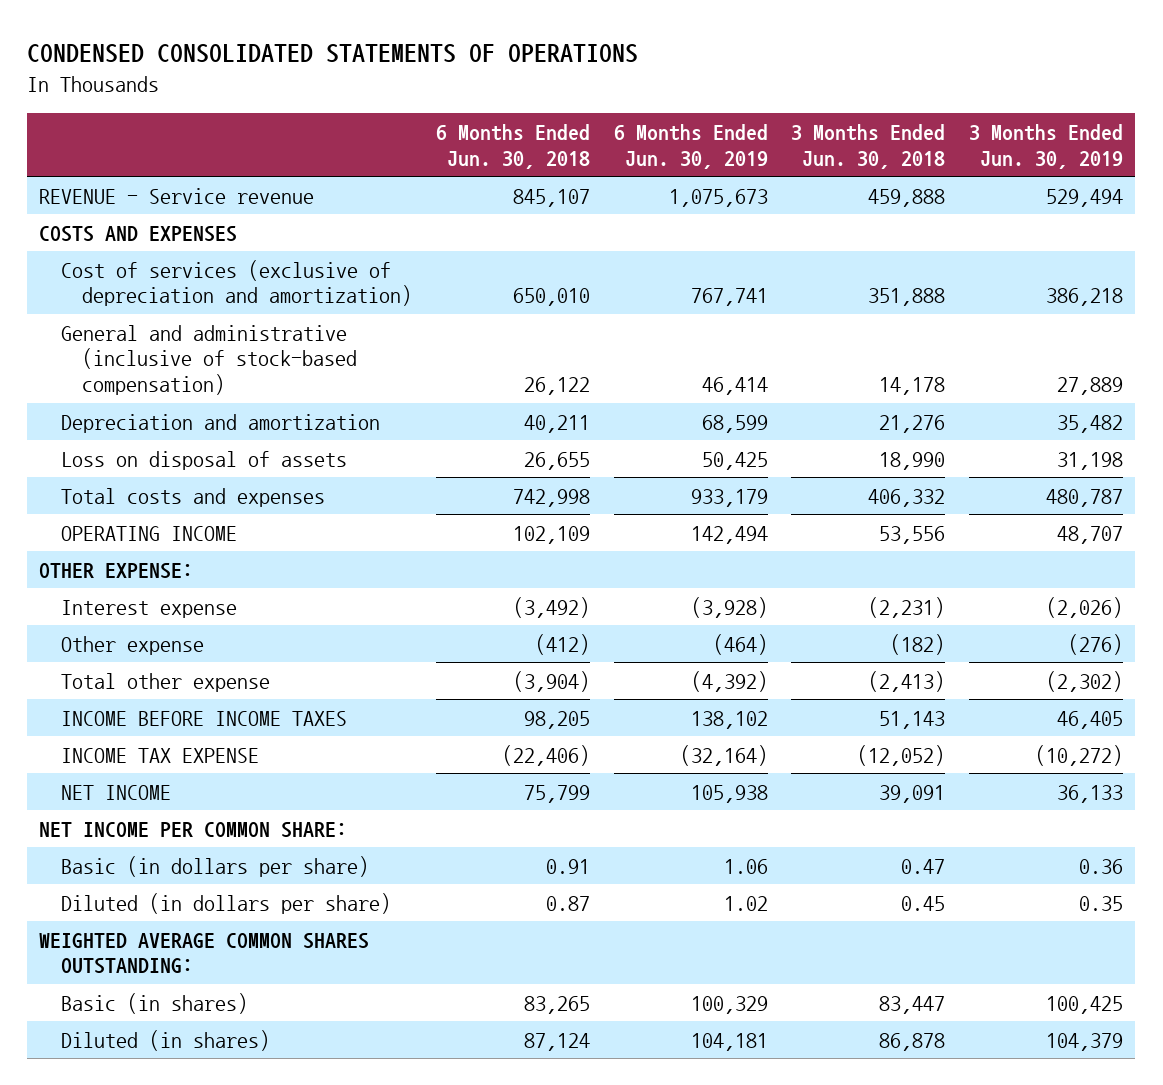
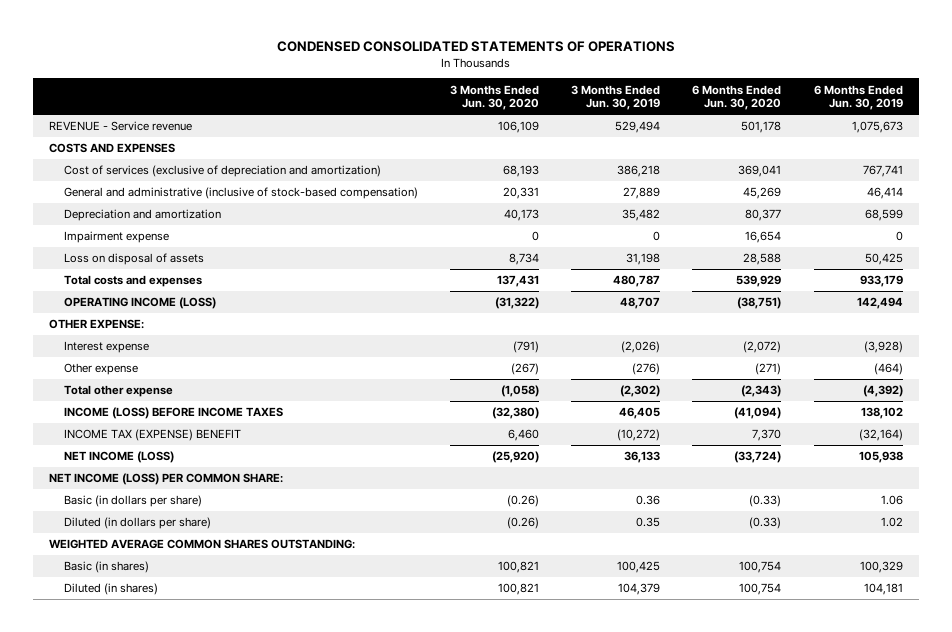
[435,123,590,169] 6 Months Ended Jun. 30, 2018 -> none
[791,123,946,169] 3 Months Ended Jun. 30, 2018 -> none
none -> [449,84,539,111] 3 Months Ended Jun. 30, 2020
none -> [692,84,782,111] 6 Months Ended Jun. 30, 2020
none -> [63,231,169,244] Impairment expense
[60,525,237,541] OPERATING INCOME -> [63,297,216,310] OPERATING INCOME (LOSS)
[60,710,347,726] INCOME BEFORE INCOME TAXES -> [63,407,283,420] INCOME (LOSS) BEFORE INCOME TAXES
[60,747,259,763] INCOME TAX EXPENSE -> [63,429,241,442] INCOME TAX (EXPENSE) BENEFIT
[60,784,171,800] NET INCOME -> [63,451,174,464] NET INCOME (LOSS)
[39,821,348,838] NET INCOME PER COMMON SHARE: -> [48,473,283,486] NET INCOME (LOSS) PER COMMON SHARE:

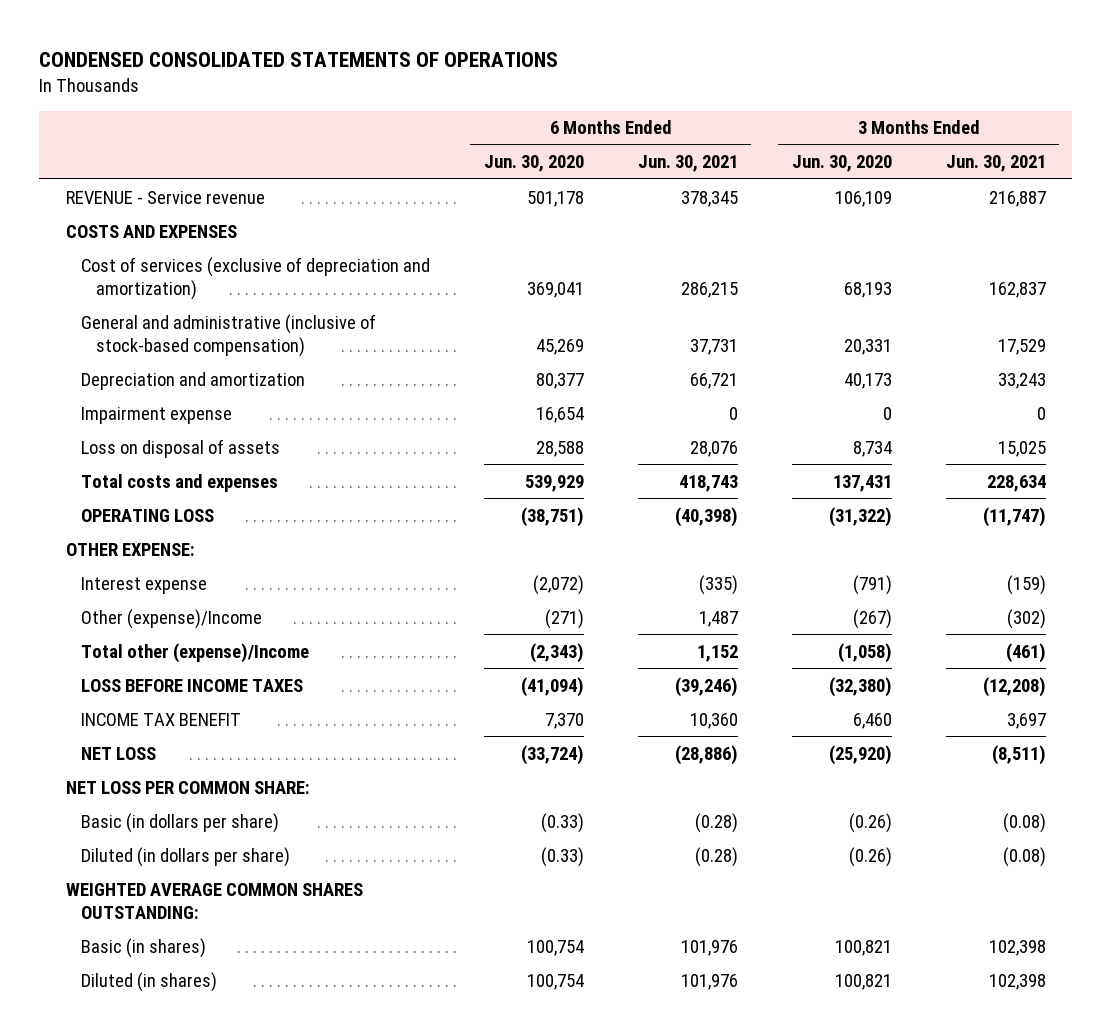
[571,84,661,111] 3 Months Ended Jun. 30, 2019 -> none
[813,84,903,111] 6 Months Ended Jun. 30, 2019 -> none
none -> [637,155,738,173] Jun. 30, 2021
none -> [945,155,1046,173] Jun. 30, 2021
[63,297,216,310] OPERATING INCOME (LOSS) -> [81,508,215,522] OPERATING LOSS
[63,363,138,376] Other expense -> [81,608,263,629] Other (expense)/Income
[63,385,173,398] Total other expense -> [81,642,310,663] Total other (expense)/Income
[63,407,283,420] INCOME (LOSS) BEFORE INCOME TAXES -> [81,678,304,692] LOSS BEFORE INCOME TAXES
[63,429,241,442] INCOME TAX (EXPENSE) BENEFIT -> [81,712,242,726] INCOME TAX BENEFIT
[63,451,174,464] NET INCOME (LOSS) -> [81,746,157,760] NET LOSS
[48,473,283,486] NET INCOME (LOSS) PER COMMON SHARE: -> [65,780,310,794] NET LOSS PER COMMON SHARE:

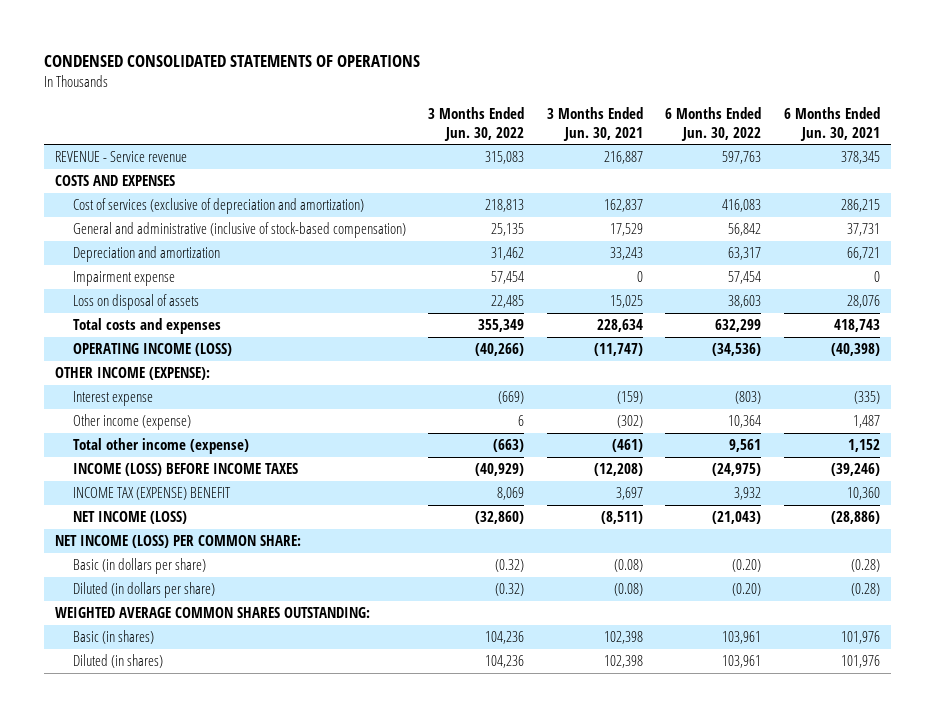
[483,155,584,173] Jun. 30, 2020 -> none
[791,155,892,173] Jun. 30, 2020 -> none
none -> [428,106,525,141] 3 Months Ended Jun. 30, 2022
none -> [665,106,762,141] 6 Months Ended Jun. 30, 2022
[81,508,215,522] OPERATING LOSS -> [72,343,232,357] OPERATING INCOME (LOSS)
[65,542,195,556] OTHER EXPENSE: -> [55,367,211,381] OTHER INCOME (EXPENSE):
[81,608,263,629] Other (expense)/Income -> [72,414,191,431] Other income (expense)
[81,642,310,663] Total other (expense)/Income -> [72,438,249,455] Total other income (expense)
[81,678,304,692] LOSS BEFORE INCOME TAXES -> [72,463,298,477] INCOME (LOSS) BEFORE INCOME TAXES
[81,712,242,726] INCOME TAX BENEFIT -> [72,487,231,501] INCOME TAX (EXPENSE) BENEFIT
[81,746,157,760] NET LOSS -> [72,511,187,525] NET INCOME (LOSS)
[65,780,310,794] NET LOSS PER COMMON SHARE: -> [55,535,302,549] NET INCOME (LOSS) PER COMMON SHARE:

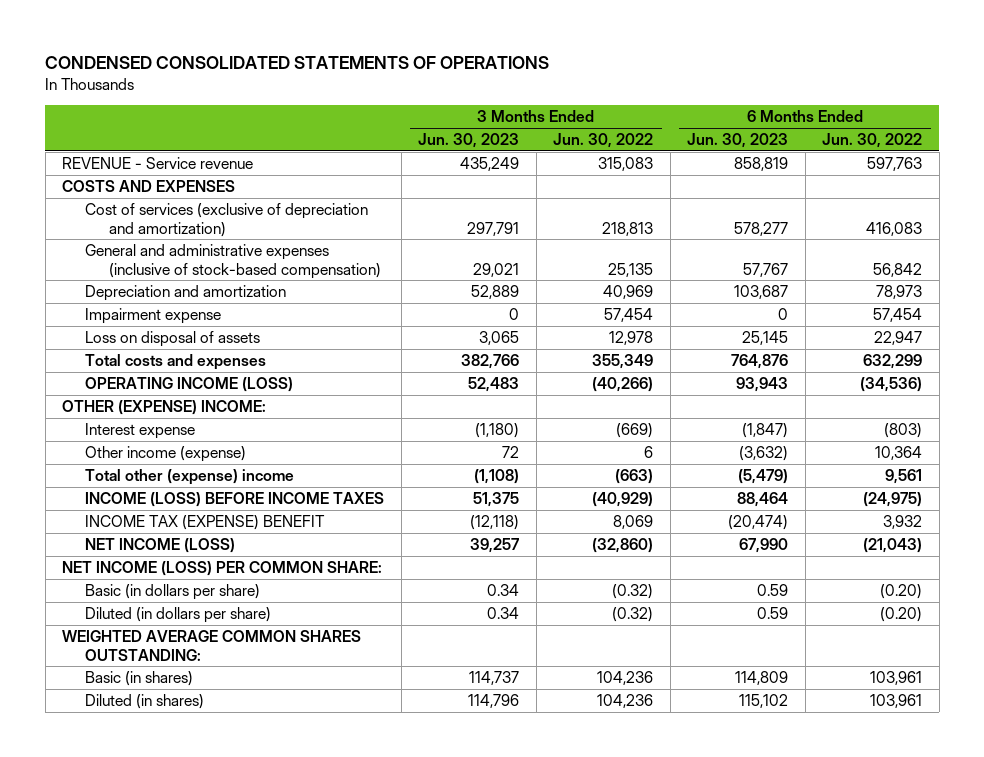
[546,106,643,141] 3 Months Ended Jun. 30, 2021 -> none
[783,106,880,141] 6 Months Ended Jun. 30, 2021 -> none
none -> [418,133,520,149] Jun. 30, 2023
none -> [687,133,789,149] Jun. 30, 2023
[72,222,406,239] General and administrative (inclusive of stock-based compensation) -> [85,244,381,279] General and administrative expenses (inclusive of stock-based compensation)
[491,247,525,261] 31,462 -> [603,285,654,300] 40,969
[728,247,762,261] 63,317 -> [876,285,923,300] 78,973
[491,295,525,309] 22,485 -> [609,331,654,346] 12,978
[728,295,762,309] 38,603 -> [874,331,923,346] 22,947
[55,367,211,381] OTHER INCOME (EXPENSE): -> [62,400,267,416] OTHER (EXPENSE) INCOME:
[72,438,249,455] Total other income (expense) -> [85,469,295,486] Total other (expense) income

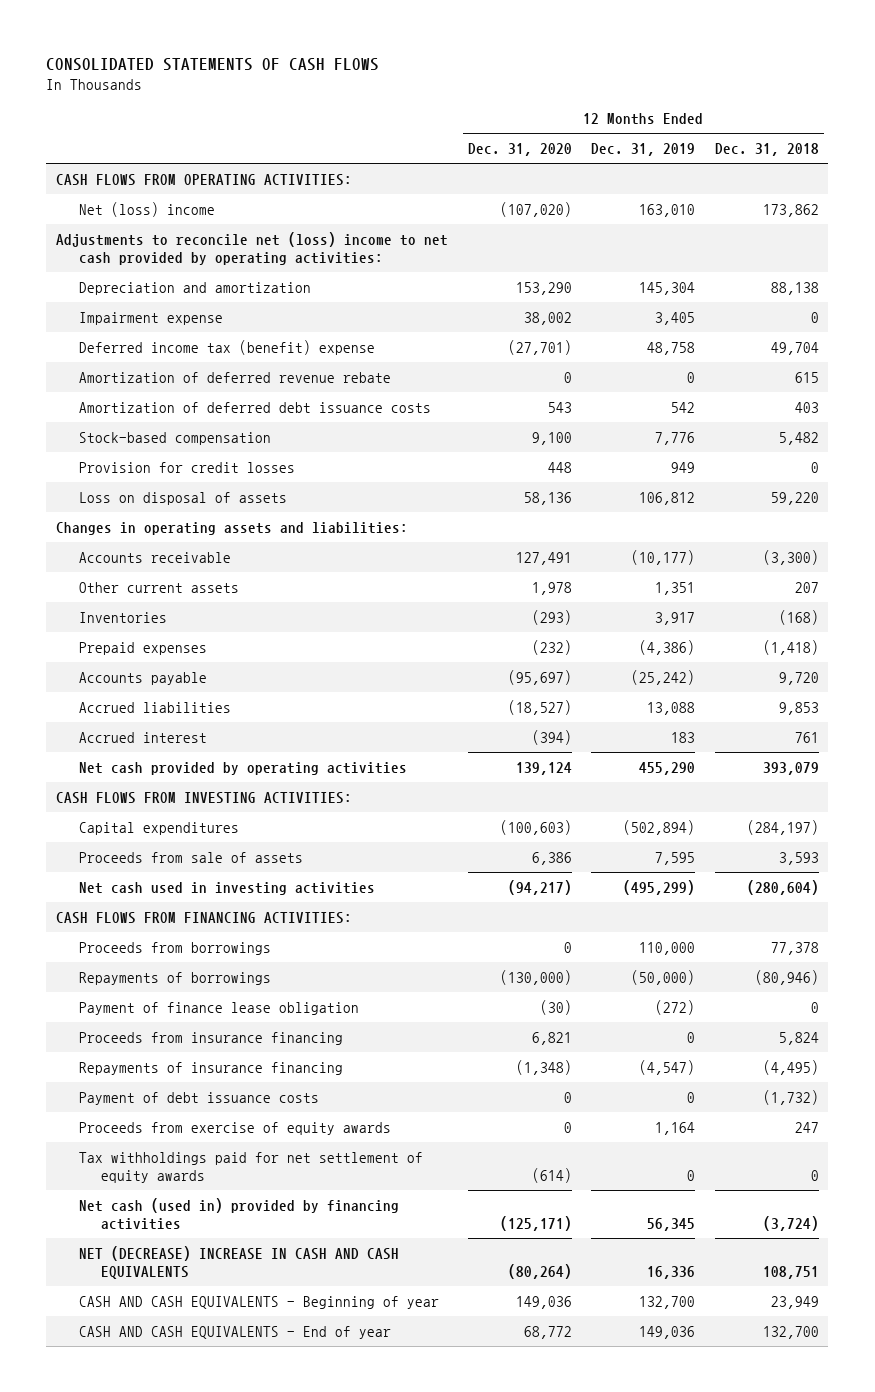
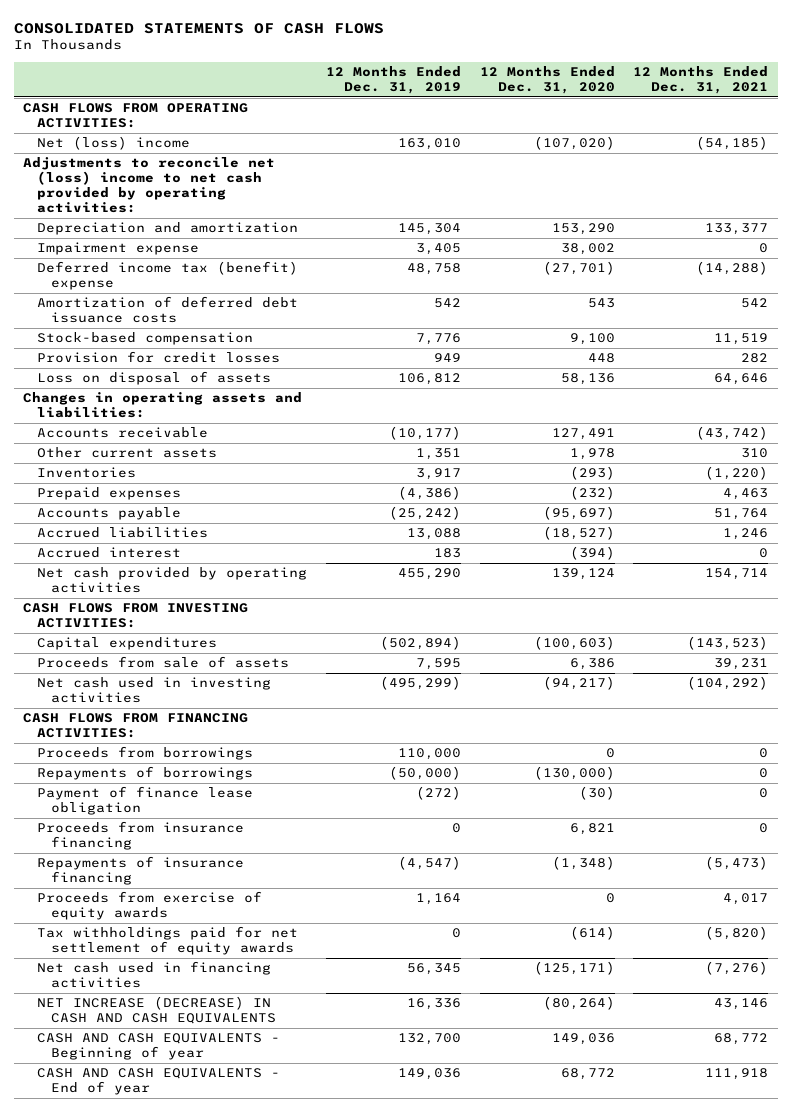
[714,142,819,156] Dec. 31, 2018 -> none
none -> [633,66,769,94] 12 Months Ended Dec. 31, 2021
[78,371,391,383] Amortization of deferred revenue rebate -> none
[78,1091,319,1105] Payment of debt issuance costs -> none
[78,1197,399,1230] Net cash (used in) provided by financing activities -> [36,961,271,989] Net cash used in financing activities
[78,1245,399,1279] NET (DECREASE) INCREASE IN CASH AND CASH EQUIVALENTS -> [36,996,276,1025] NET INCREASE (DECREASE) IN CASH AND CASH EQUIVALENTS

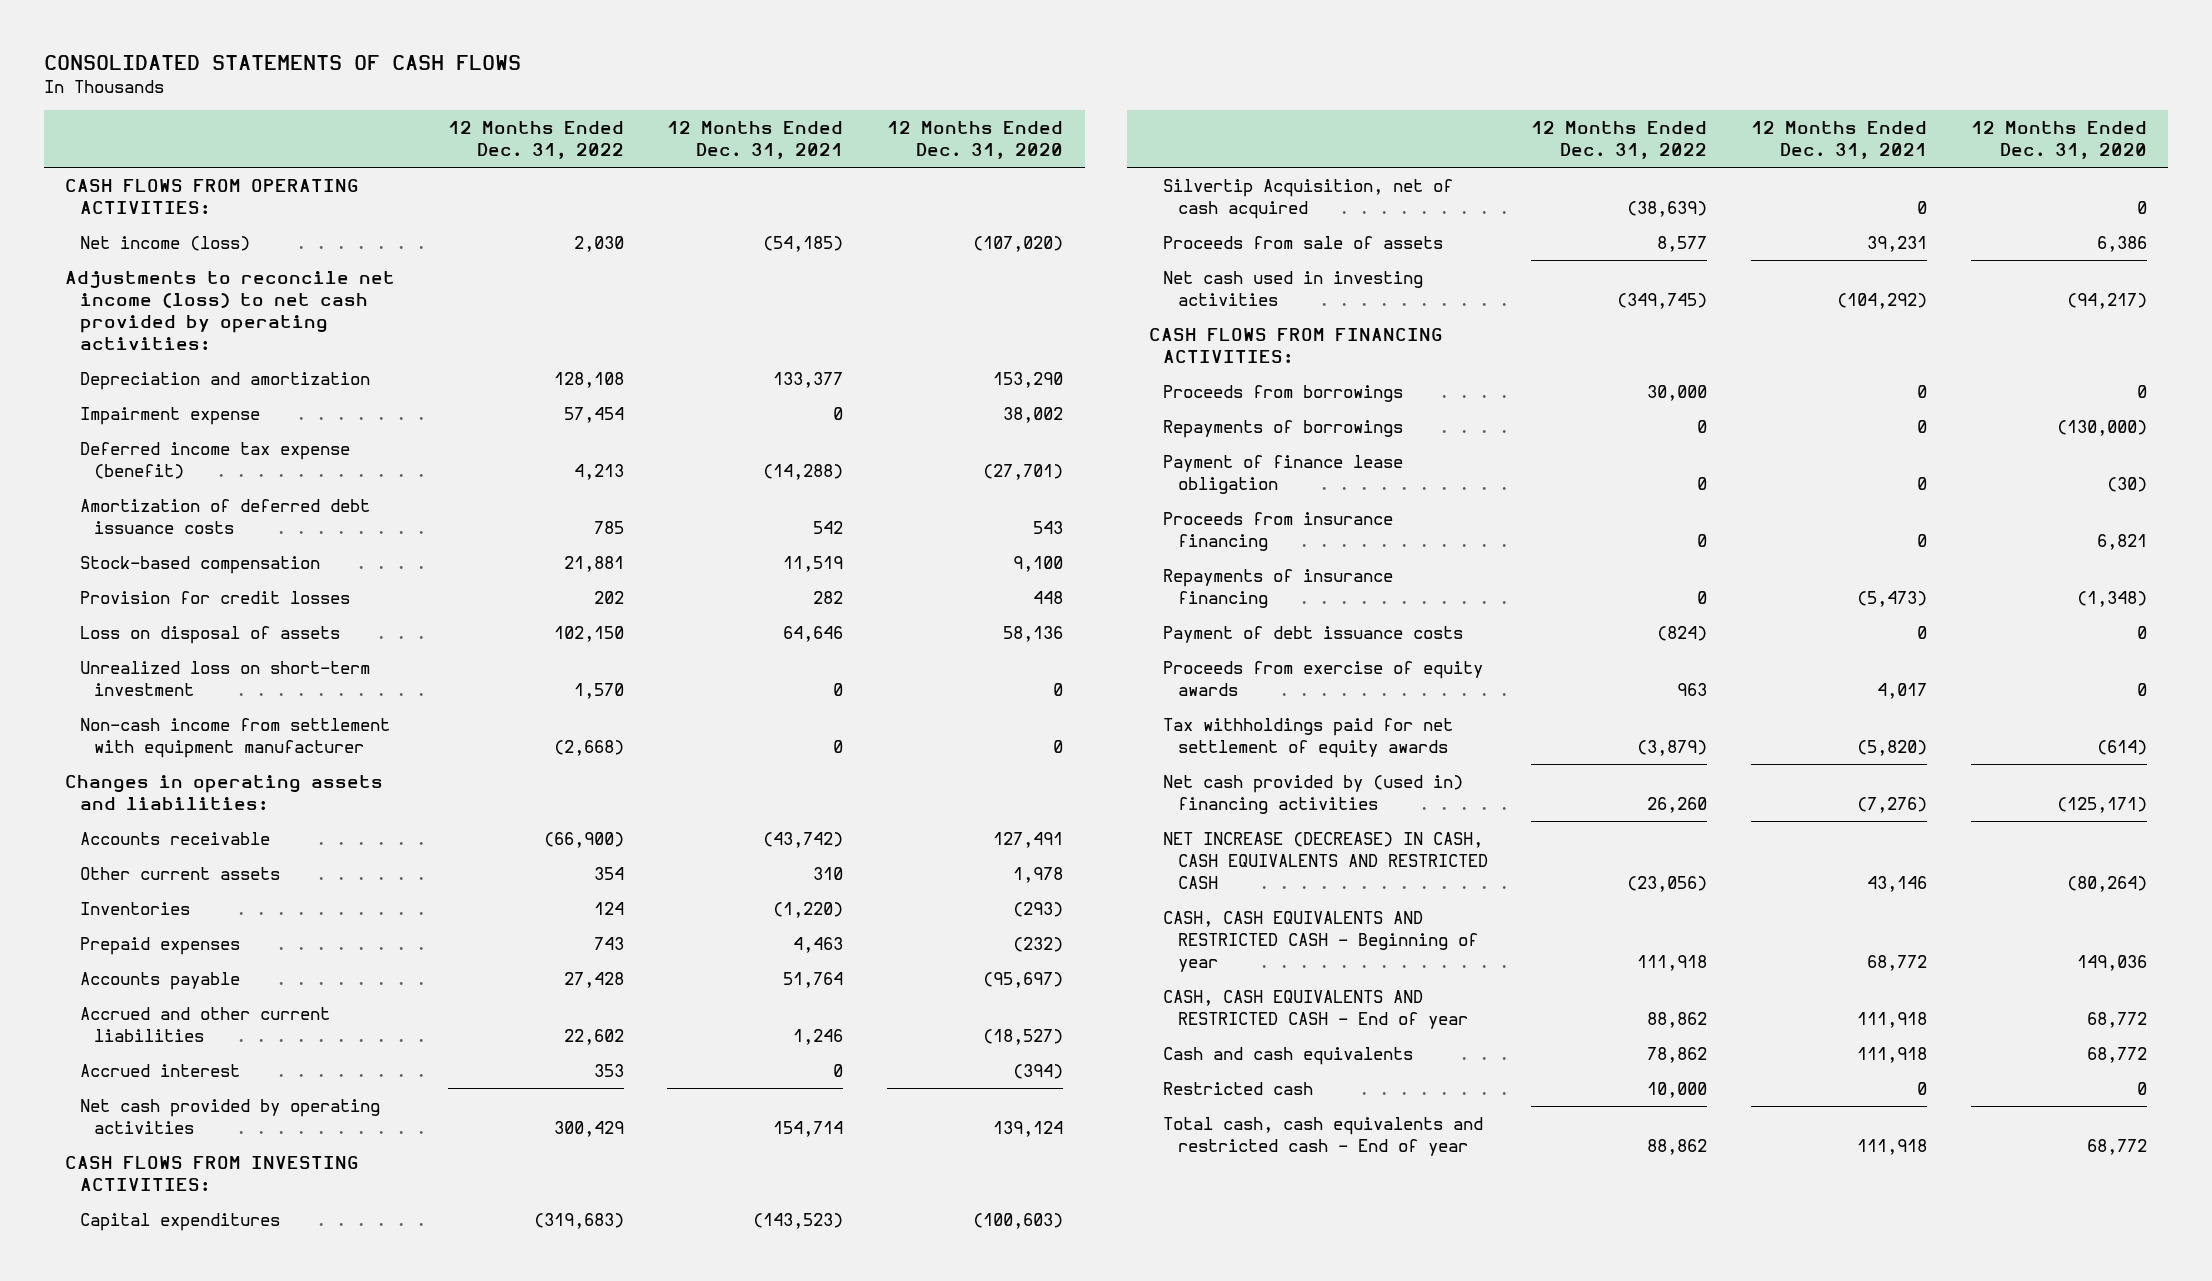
[325,66,461,94] 12 Months Ended Dec. 31, 2019 -> none
none -> [447,121,624,160] 12 Months Ended Dec. 31, 2022
[36,136,190,151] Net (loss) income -> [79,236,250,252] Net income (loss)
[23,157,276,214] Adjustments to reconcile net (loss) income to net cash provided by operating activities: -> [65,271,396,351] Adjustments to reconcile net income (loss) to net cash provided by operating activities:
[36,261,298,291] Deferred income tax (benefit) expense -> [79,442,350,480] Deferred income tax expense (benefit)
none -> [79,661,370,697] Unrealized loss on short-term investment
none -> [79,718,390,759] Non-cash income from settlement with equipment manufacturer
[36,527,208,539] Accrued liabilities -> [79,1007,330,1043] Accrued and other current liabilities
none -> [1163,179,1454,220] Silvertip Acquisition, net of cash acquired
none -> [1163,626,1464,644] Payment of debt issuance costs
[36,961,271,989] Net cash used in financing activities -> [1163,775,1464,815] Net cash provided by (used in) financing activities
[36,996,276,1025] NET INCREASE (DECREASE) IN CASH AND CASH EQUIVALENTS -> [1163,832,1488,890] NET INCREASE (DECREASE) IN CASH, CASH EQUIVALENTS AND RESTRICTED CASH
[36,1033,280,1061] CASH AND CASH EQUIVALENTS - Beginning of year -> [1163,911,1478,973] CASH, CASH EQUIVALENTS AND RESTRICTED CASH - Beginning of year
[36,1068,280,1096] CASH AND CASH EQUIVALENTS - End of year -> [1163,990,1468,1030] CASH, CASH EQUIVALENTS AND RESTRICTED CASH - End of year
none -> [1163,1047,1414,1066] Cash and cash equivalents
none -> [1163,1082,1314,1096] Restricted cash
none -> [1163,1117,1484,1157] Total cash, cash equivalents and restricted cash - End of year

